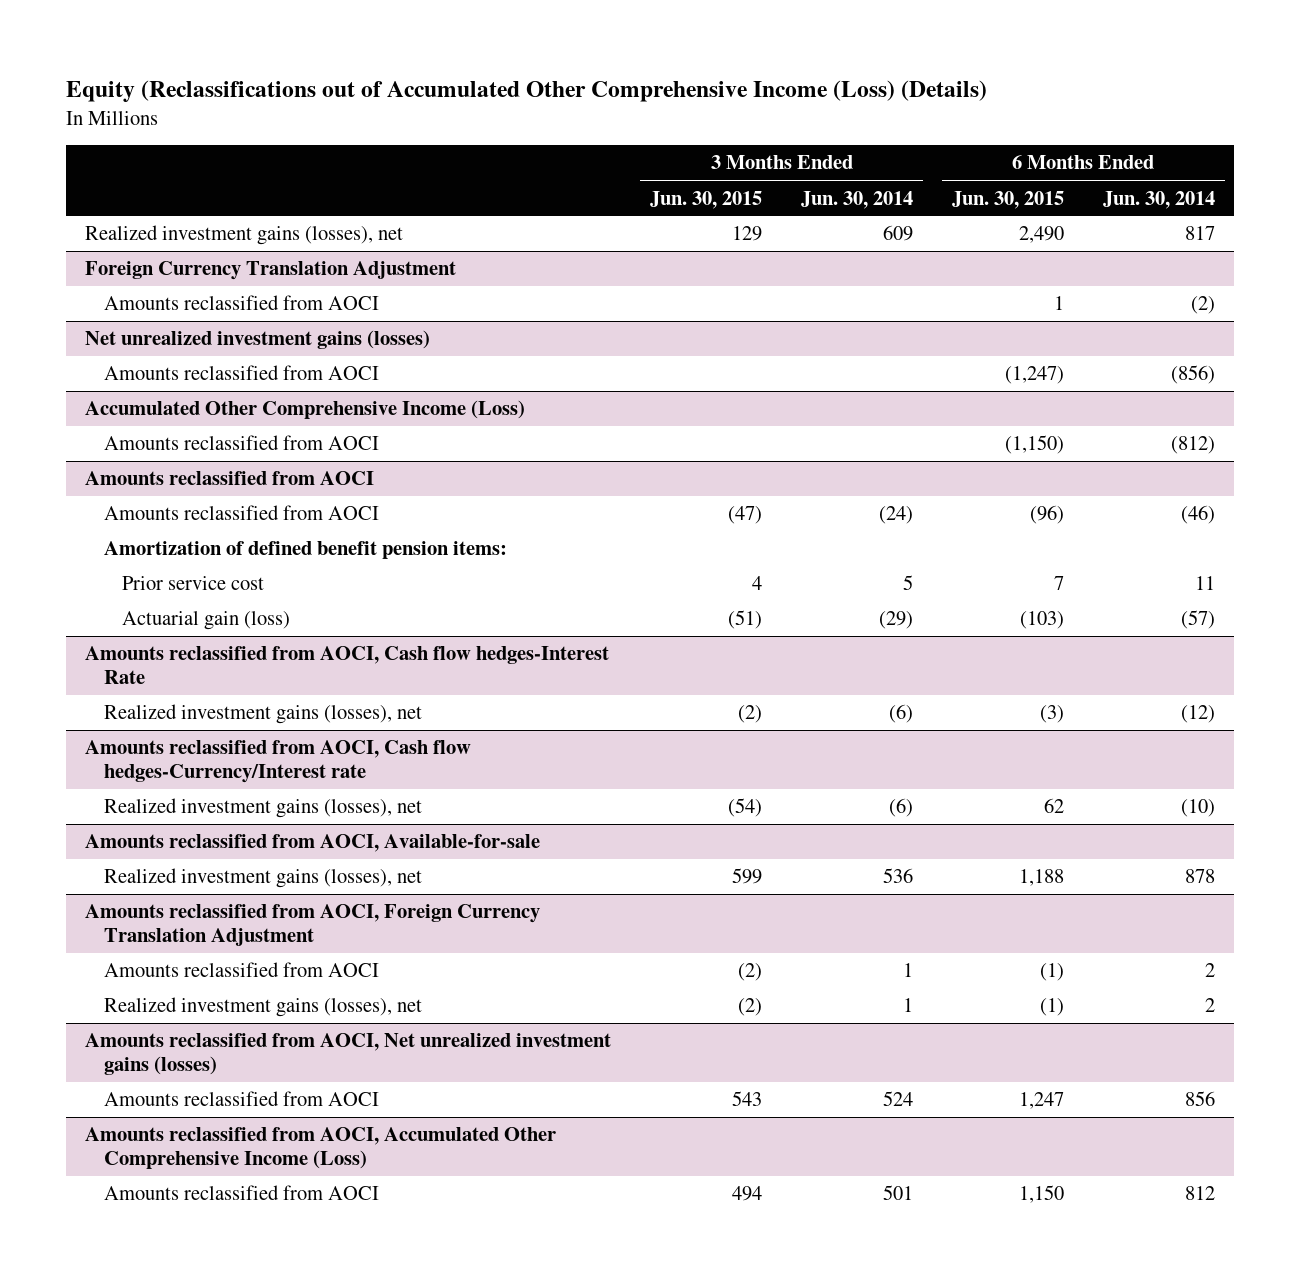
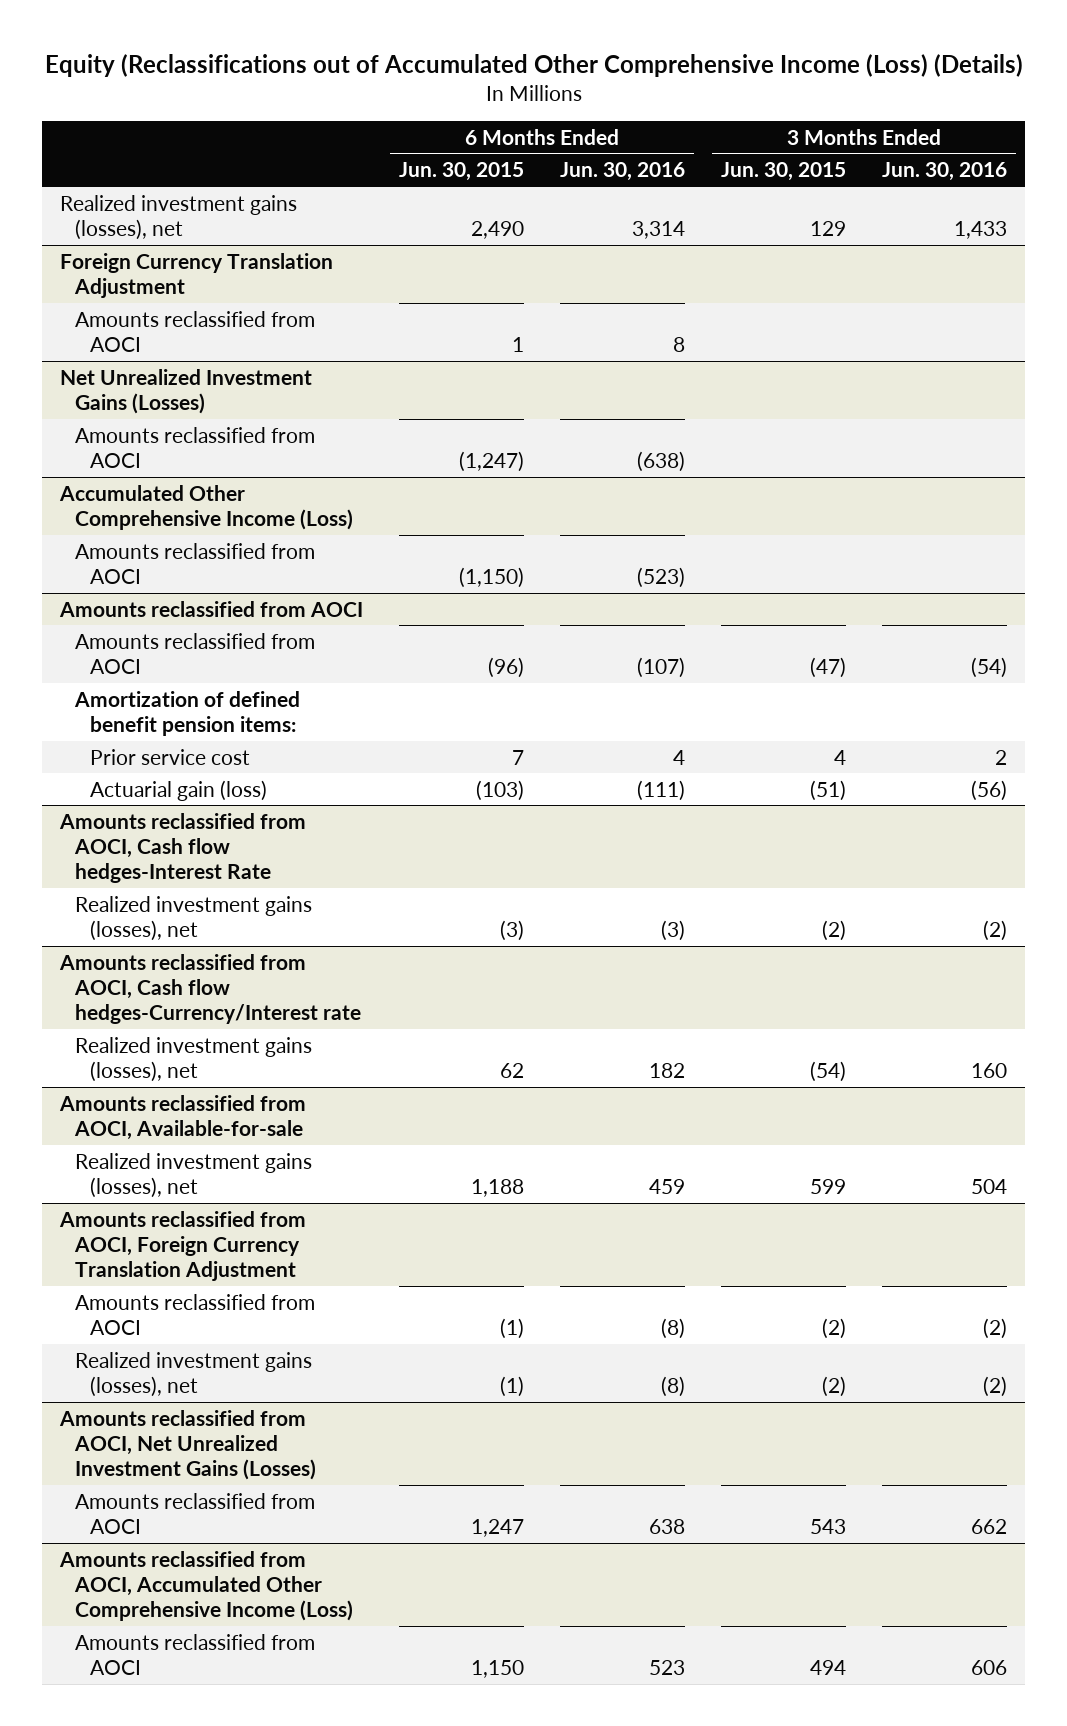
[801,190,914,209] Jun. 30, 2014 -> none
[1102,190,1215,209] Jun. 30, 2014 -> none
none -> [560,162,686,182] Jun. 30, 2016
none -> [882,162,1008,182] Jun. 30, 2016
[85,330,431,350] Net unrealized investment gains (losses) -> [59,368,312,414] Net Unrealized Investment Gains (Losses)
[85,1033,612,1075] Amounts reclassified from AOCI, Net unrealized investment gains (losses) -> [58,1409,316,1481] Amounts reclassified from AOCI, Net Unrealized Investment Gains (Losses)

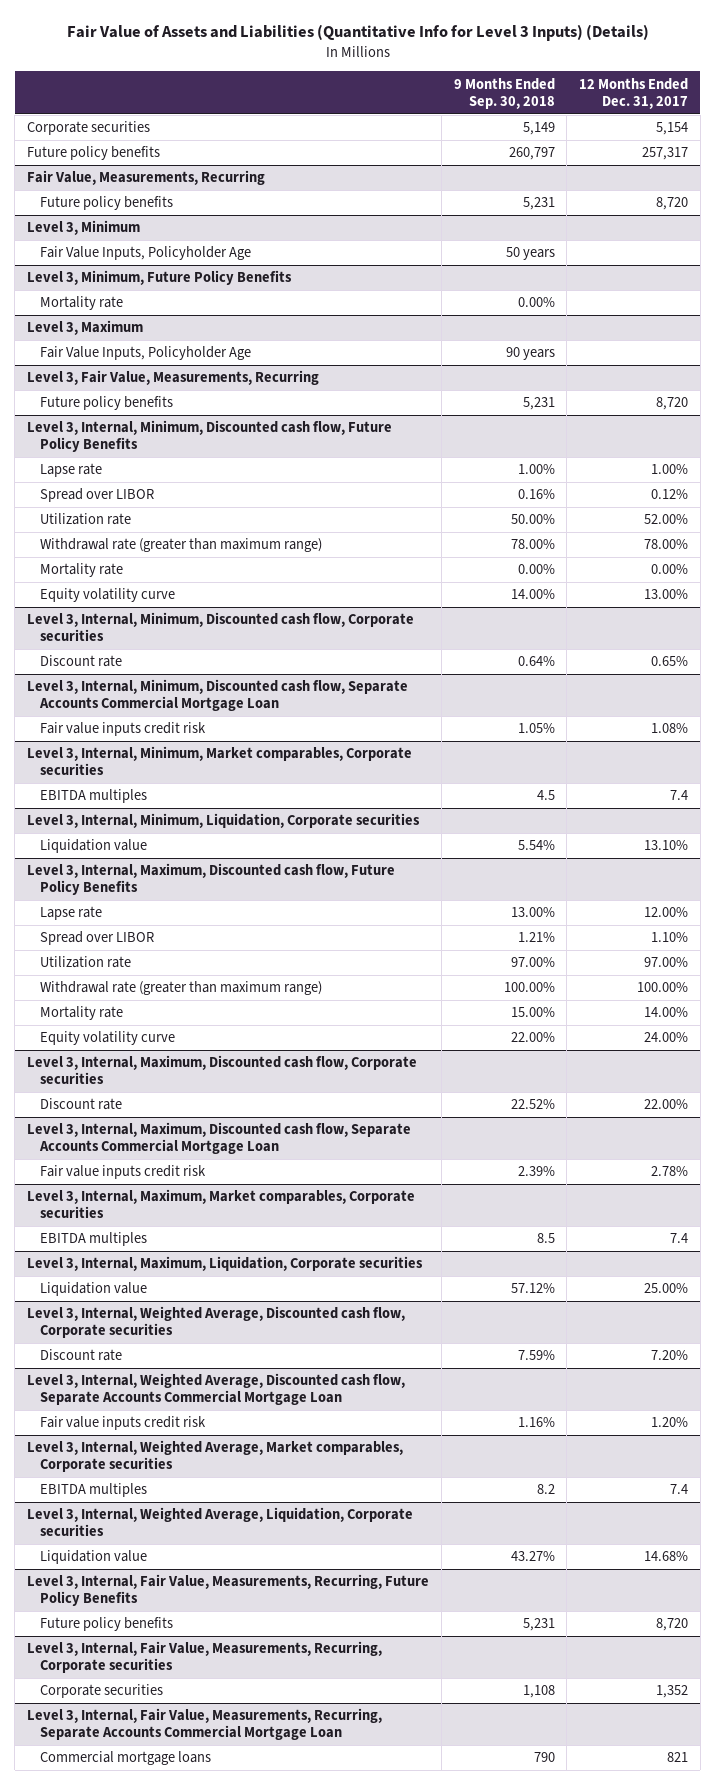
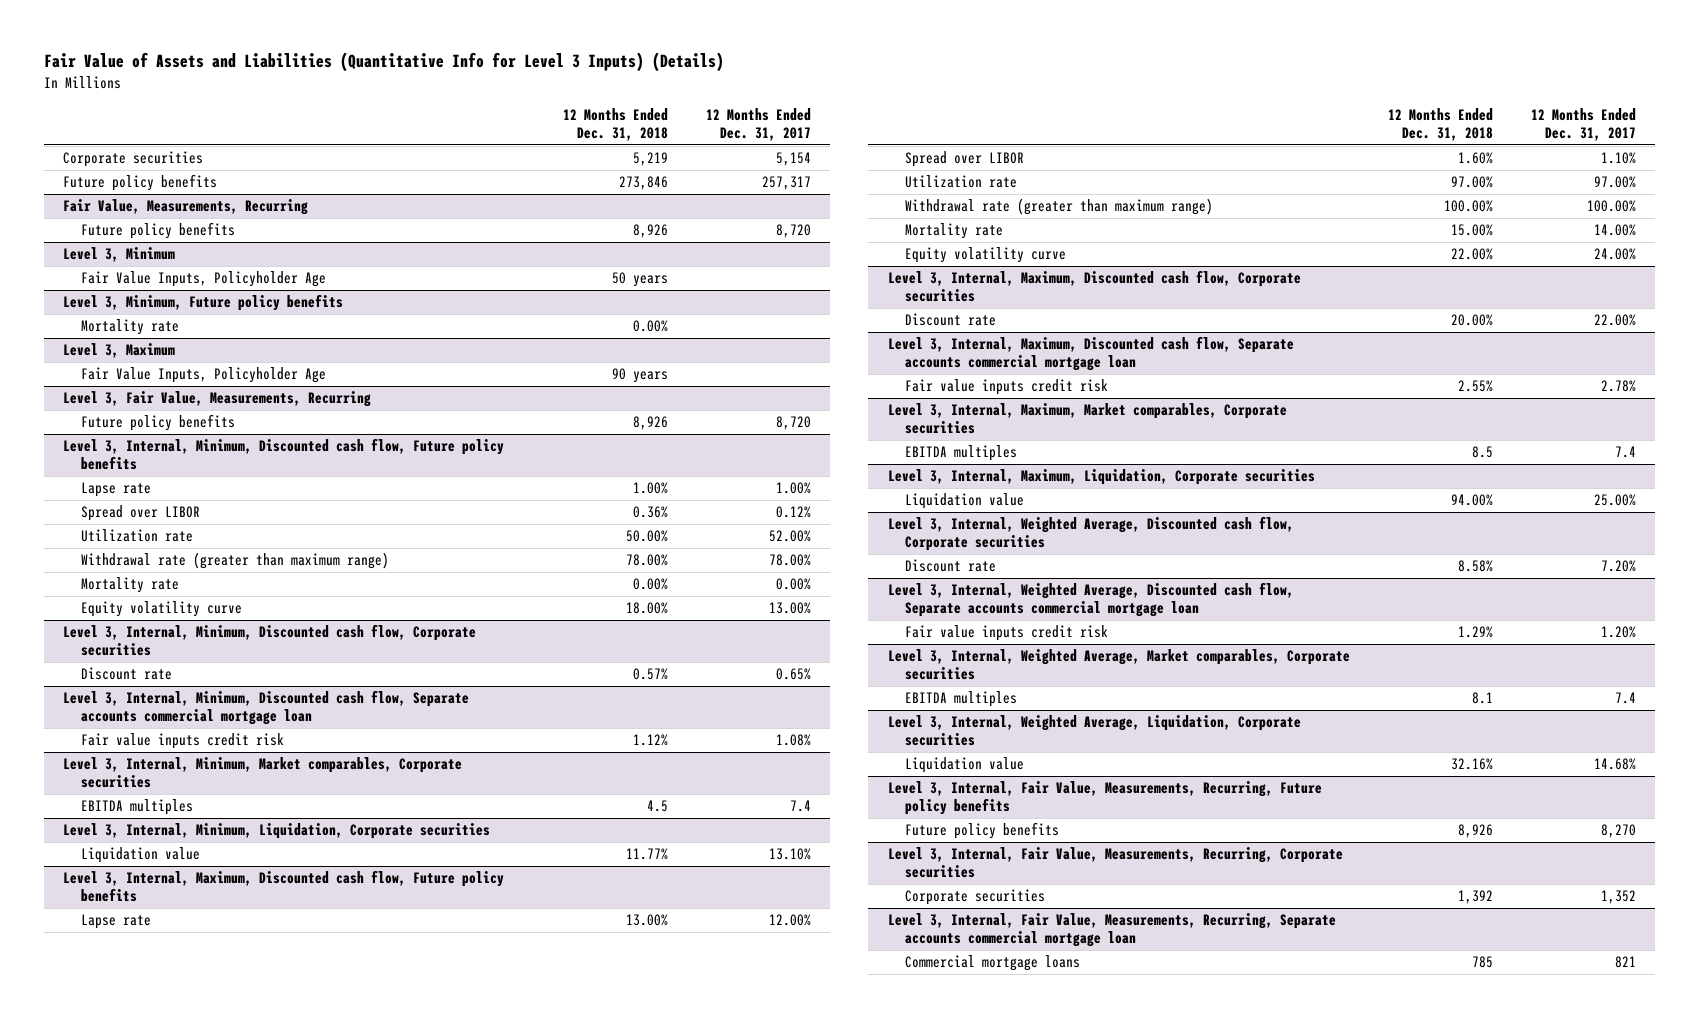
[453,77,555,109] 9 Months Ended Sep. 30, 2018 -> none
none -> [563,108,669,142] 12 Months Ended Dec. 31, 2018
[27,270,293,286] Level 3, Minimum, Future Policy Benefits -> [62,294,343,312] Level 3, Minimum, Future policy benefits
[27,420,393,453] Level 3, Internal, Minimum, Discounted cash flow, Future Policy Benefits -> [62,438,504,471] Level 3, Internal, Minimum, Discounted cash flow, Future policy benefits
[27,679,409,712] Level 3, Internal, Minimum, Discounted cash flow, Separate Accounts Commercial Mortgage Loan -> [62,690,469,726] Level 3, Internal, Minimum, Discounted cash flow, Separate accounts commercial mortgage loan
[27,863,396,896] Level 3, Internal, Maximum, Discounted cash flow, Future Policy Benefits -> [62,870,504,903] Level 3, Internal, Maximum, Discounted cash flow, Future policy benefits
[27,1122,412,1155] Level 3, Internal, Maximum, Discounted cash flow, Separate Accounts Commercial Mortgage Loan -> [887,336,1294,372] Level 3, Internal, Maximum, Discounted cash flow, Separate accounts commercial mortgage loan
[27,1373,406,1406] Level 3, Internal, Weighted Average, Discounted cash flow, Separate Accounts Commercial Mortgage Loan -> [887,582,1294,618] Level 3, Internal, Weighted Average, Discounted cash flow, Separate accounts commercial mortgage loan
[27,1574,430,1607] Level 3, Internal, Fair Value, Measurements, Recurring, Future Policy Benefits -> [887,781,1322,816] Level 3, Internal, Fair Value, Measurements, Recurring, Future policy benefits
[655,1618,688,1632] 8,720 -> [1601,824,1637,839] 8,270
[27,1708,383,1741] Level 3, Internal, Fair Value, Measurements, Recurring, Separate Accounts Commercial Mortgage Loan -> [887,913,1336,948] Level 3, Internal, Fair Value, Measurements, Recurring, Separate accounts commercial mortgage loan

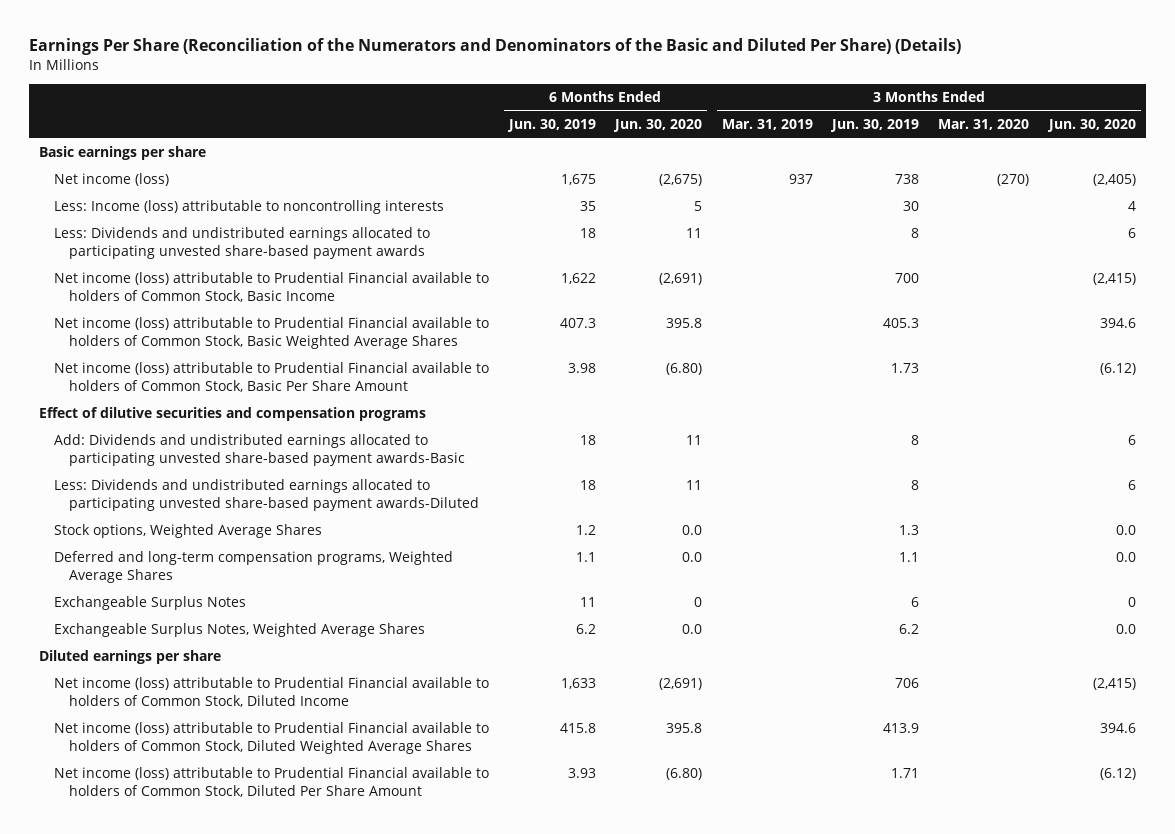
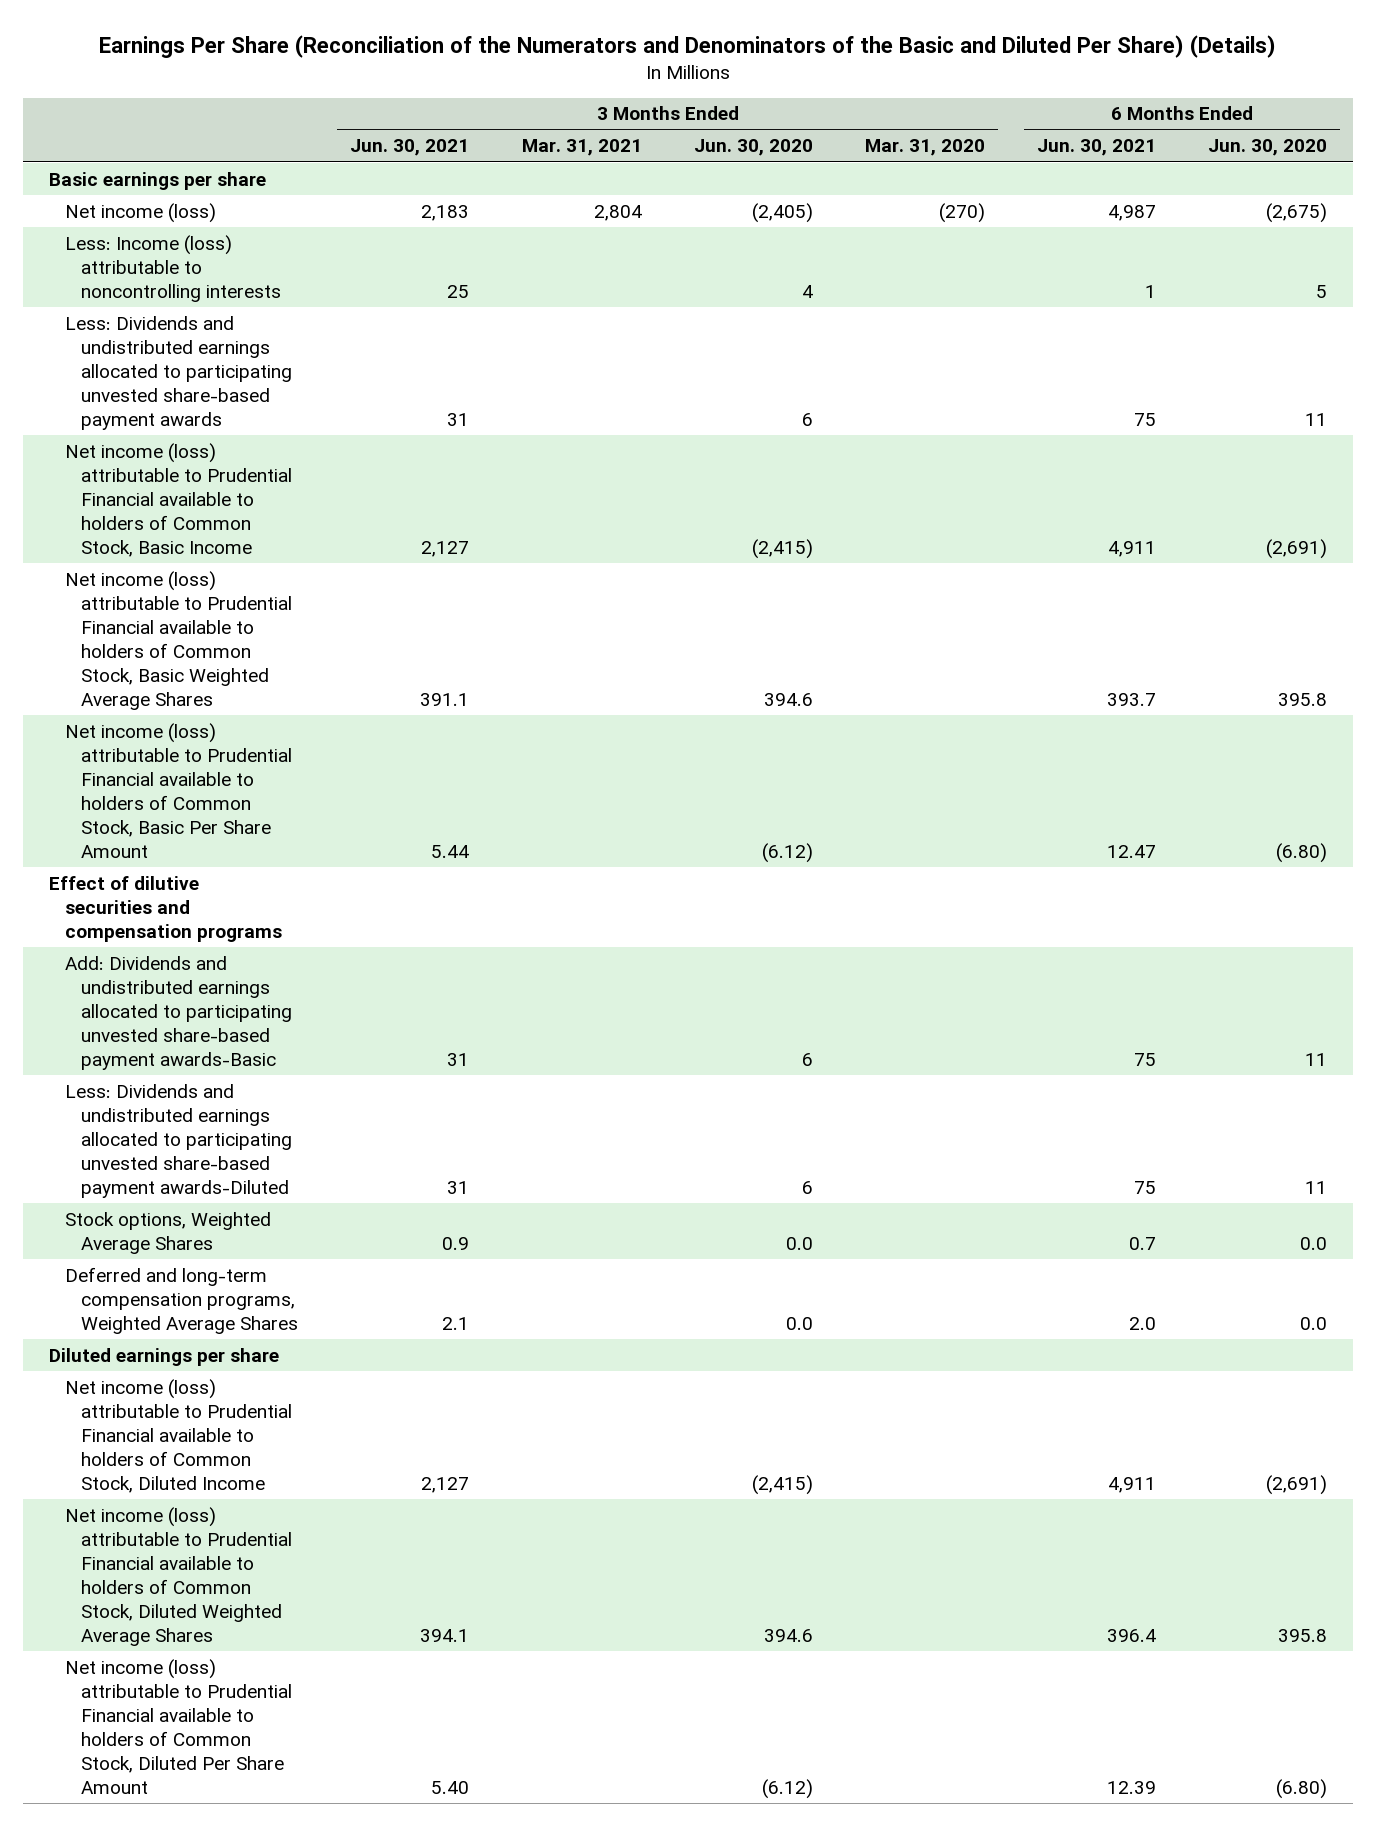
[506,119,596,133] Jun. 30, 2019 -> none
[721,119,813,131] Mar. 31, 2019 -> none
[829,119,919,133] Jun. 30, 2019 -> none
none -> [350,139,470,157] Jun. 30, 2021
none -> [521,139,642,157] Mar. 31, 2021
none -> [1037,139,1157,157] Jun. 30, 2021
[54,596,247,611] Exchangeable Surplus Notes -> none
[54,623,426,638] Exchangeable Surplus Notes, Weighted Average Shares -> none

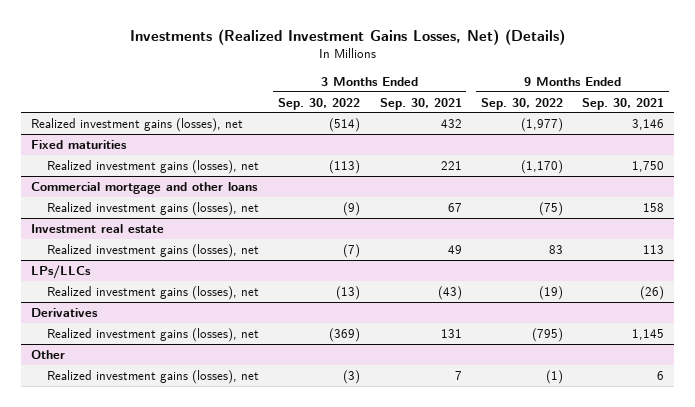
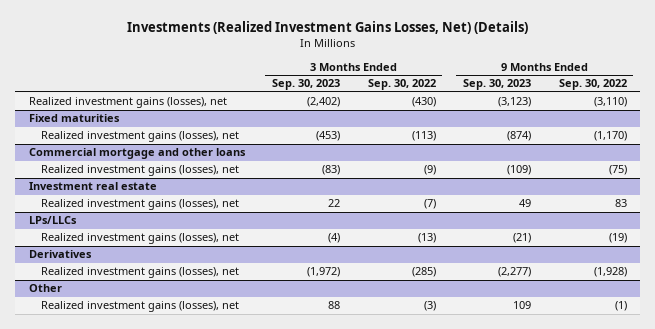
[379,97,462,110] Sep. 30, 2021 -> none
[582,97,665,110] Sep. 30, 2021 -> none
none -> [272,79,341,91] Sep. 30, 2023
none -> [463,79,532,91] Sep. 30, 2023
[329,117,361,132] (514) -> [411,97,436,108] (430)
[520,117,563,132] (1,977) -> [593,97,627,108] (3,110)
[329,327,361,342] (369) -> [411,267,436,278] (285)
[531,327,563,342] (795) -> [593,267,627,278] (1,928)

